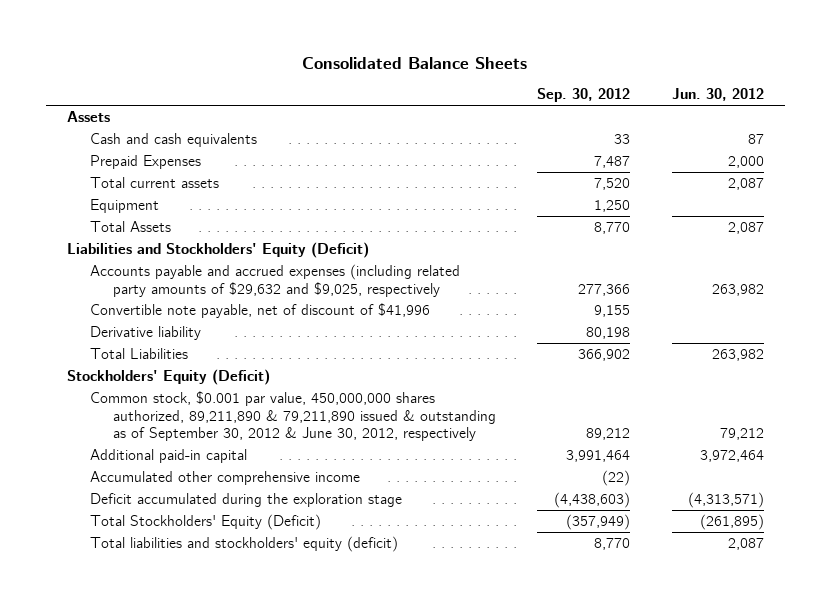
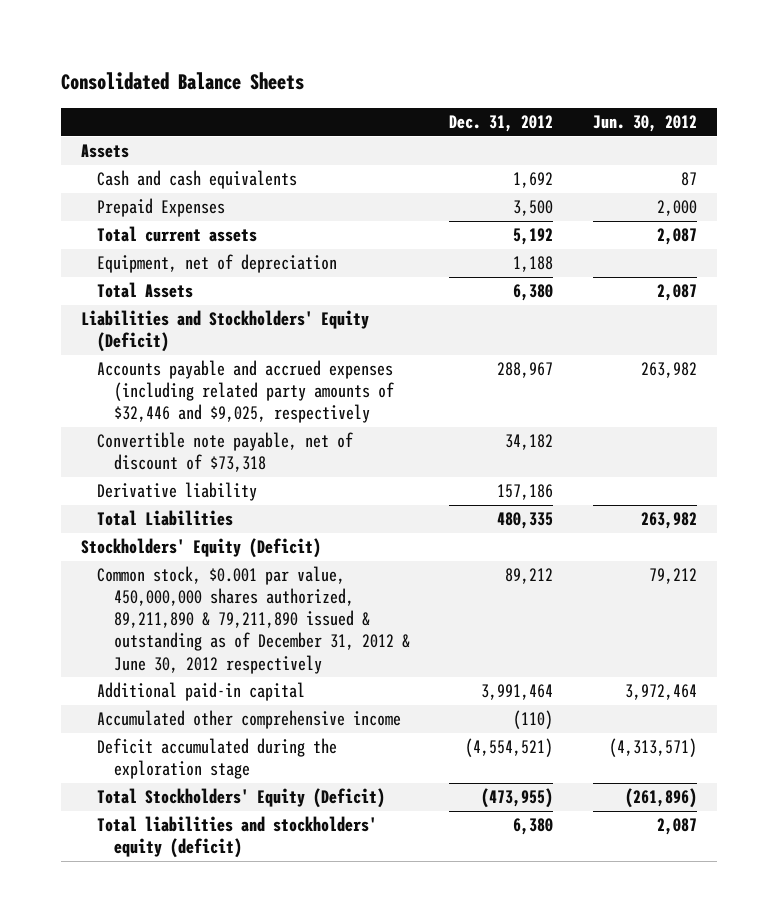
[537,88,631,103] Sep. 30, 2012 -> none
none -> [449,114,554,132] Dec. 31, 2012
[89,198,159,213] Equipment -> [97,254,338,274] Equipment, net of depreciation
[89,263,460,297] Accounts payable and accrued expenses (including related party amounts of $29,632 and $9,025, respectively -> [97,360,394,424] Accounts payable and accrued expenses (including related party amounts of $32,446 and $9,025, respectively
[89,302,430,318] Convertible note payable, net of discount of $41,996 -> [97,432,354,473] Convertible note payable, net of discount of $73,318
[89,390,496,442] Common stock, $0.001 par value, 450,000,000 shares authorized, 89,211,890 & 79,211,890 issued & outstanding as of September 30, 2012 & June 30, 2012, respectively -> [97,566,410,674] Common stock, $0.001 par value, 450,000,000 shares authorized, 89,211,890 & 79,211,890 issued & outstanding as of December 31, 2012 & June 30, 2012 respectively
[699,513,764,530] (261,895) -> [624,788,697,809] (261,896)

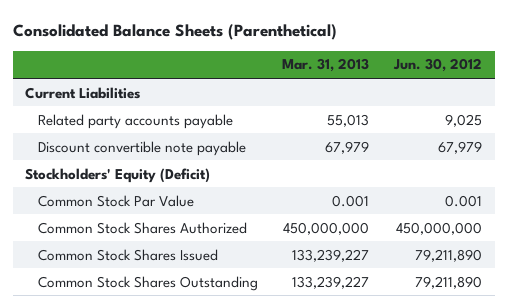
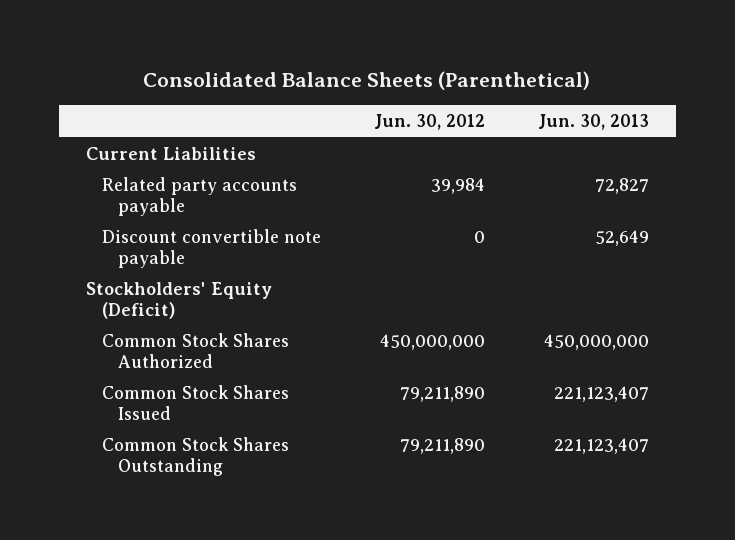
[282,58,370,73] Mar. 31, 2013 -> none
none -> [538,114,650,131] Jun. 30, 2013
[445,113,483,127] 9,025 -> [430,177,485,194] 39,984
[438,140,483,154] 67,979 -> [473,230,485,243] 0
[37,194,194,207] Common Stock Par Value -> none

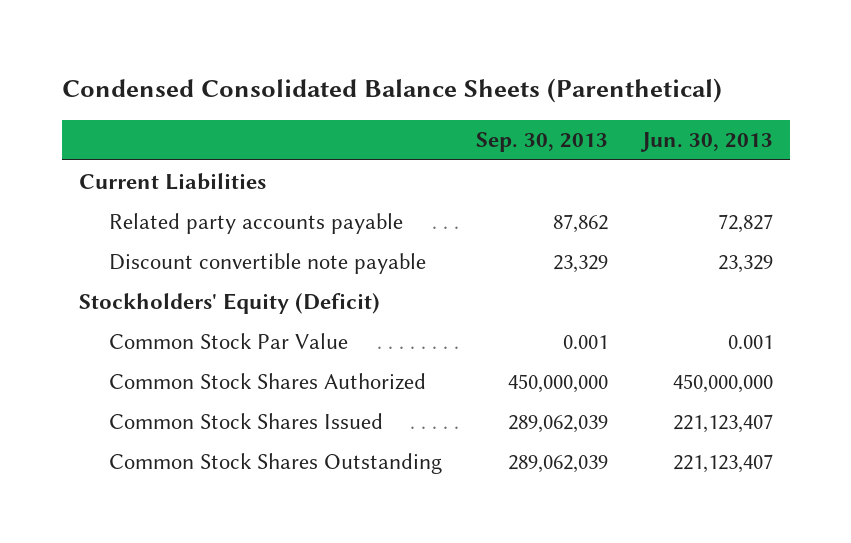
[143,71,591,91] Consolidated Balance Sheets (Parenthetical) -> [61,77,722,103] Condensed Consolidated Balance Sheets (Parenthetical)
[373,114,485,131] Jun. 30, 2012 -> none
none -> [476,132,609,153] Sep. 30, 2013
[595,229,650,246] 52,649 -> [717,254,773,273] 23,329
none -> [109,332,349,349] Common Stock Par Value

